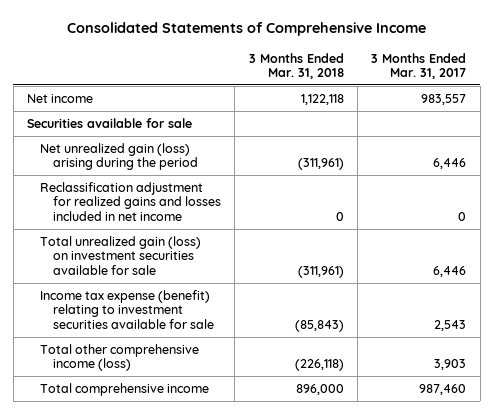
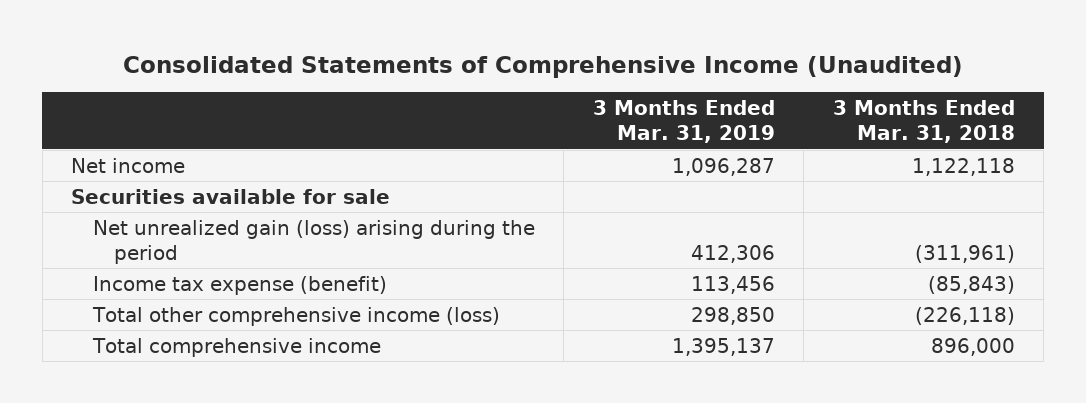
[66,22,426,37] Consolidated Statements of Comprehensive Income -> [123,55,964,78] Consolidated Statements of Comprehensive Income (Unaudited)
[371,52,467,80] 3 Months Ended Mar. 31, 2017 -> none
none -> [592,99,775,144] 3 Months Ended Mar. 31, 2019
[40,181,222,222] Reclassification adjustment for realized gains and losses included in net income -> none
[40,235,202,276] Total unrealized gain (loss) on investment securities available for sale -> none
[40,289,215,330] Income tax expense (benefit) relating to investment securities available for sale -> [92,275,387,295] Income tax expense (benefit)

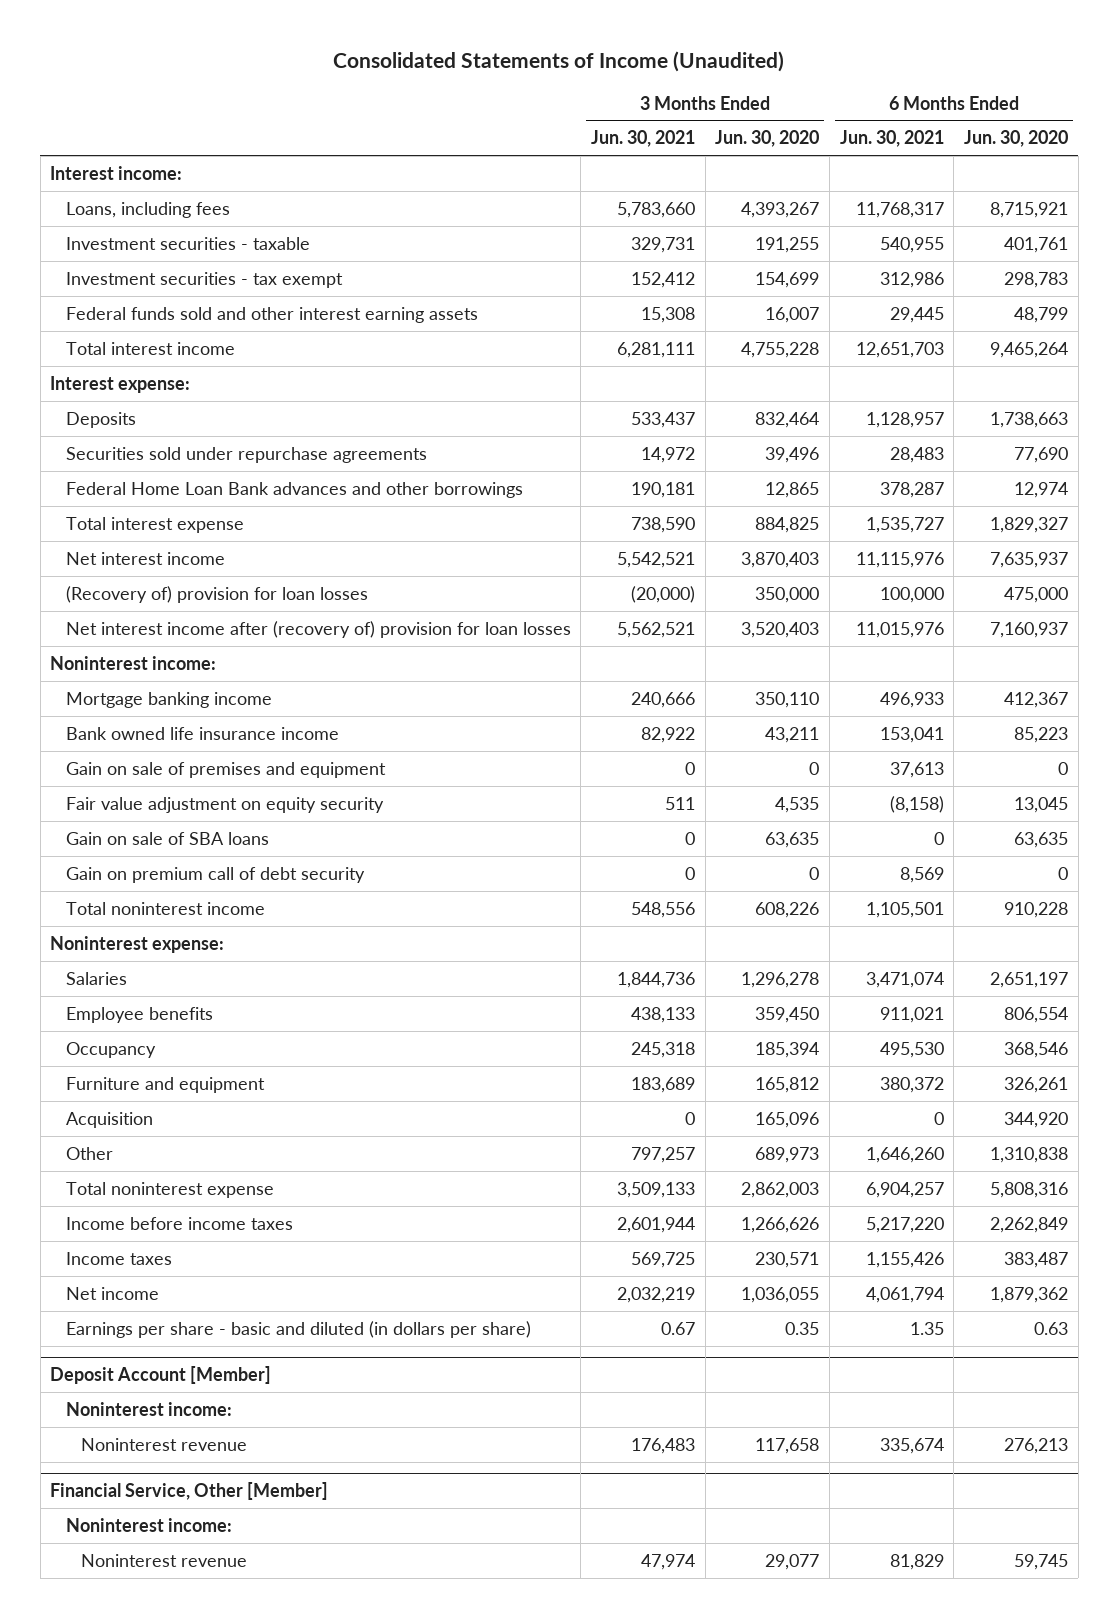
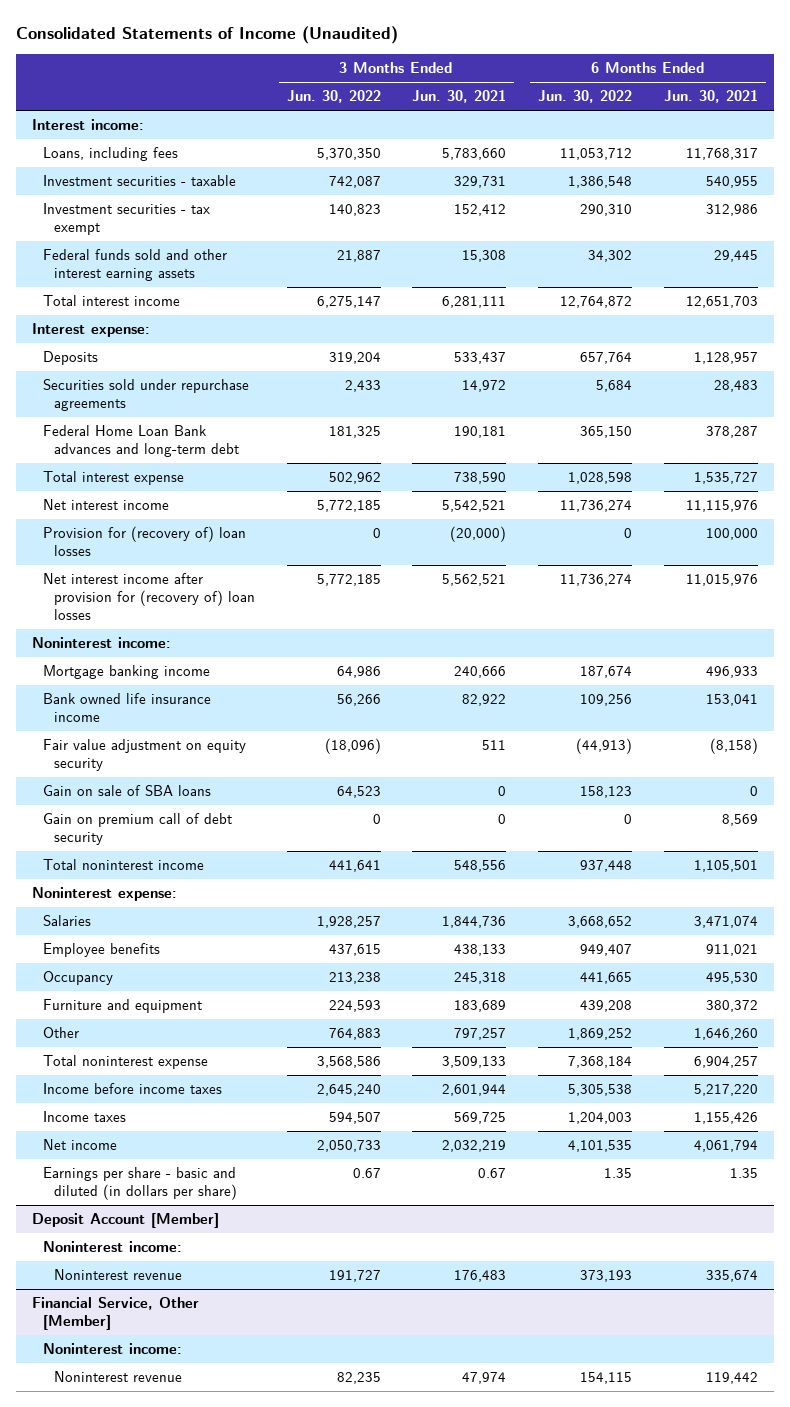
[715,130,820,148] Jun. 30, 2020 -> none
[964,130,1069,148] Jun. 30, 2020 -> none
none -> [286,90,381,104] Jun. 30, 2022
none -> [538,90,633,104] Jun. 30, 2022
[65,481,523,498] Federal Home Loan Bank advances and other borrowings -> [43,425,239,458] Federal Home Loan Bank advances and long-term debt
[65,585,368,603] (Recovery of) provision for loan losses -> [43,526,247,557] Provision for (recovery of) loan losses
[65,620,571,638] Net interest income after (recovery of) provision for loan losses -> [43,573,255,621] Net interest income after provision for (recovery of) loan losses
[65,761,386,778] Gain on sale of premises and equipment -> none
[65,1111,153,1128] Acquisition -> none
[889,1553,944,1570] 81,829 -> [705,1372,758,1385] 119,442

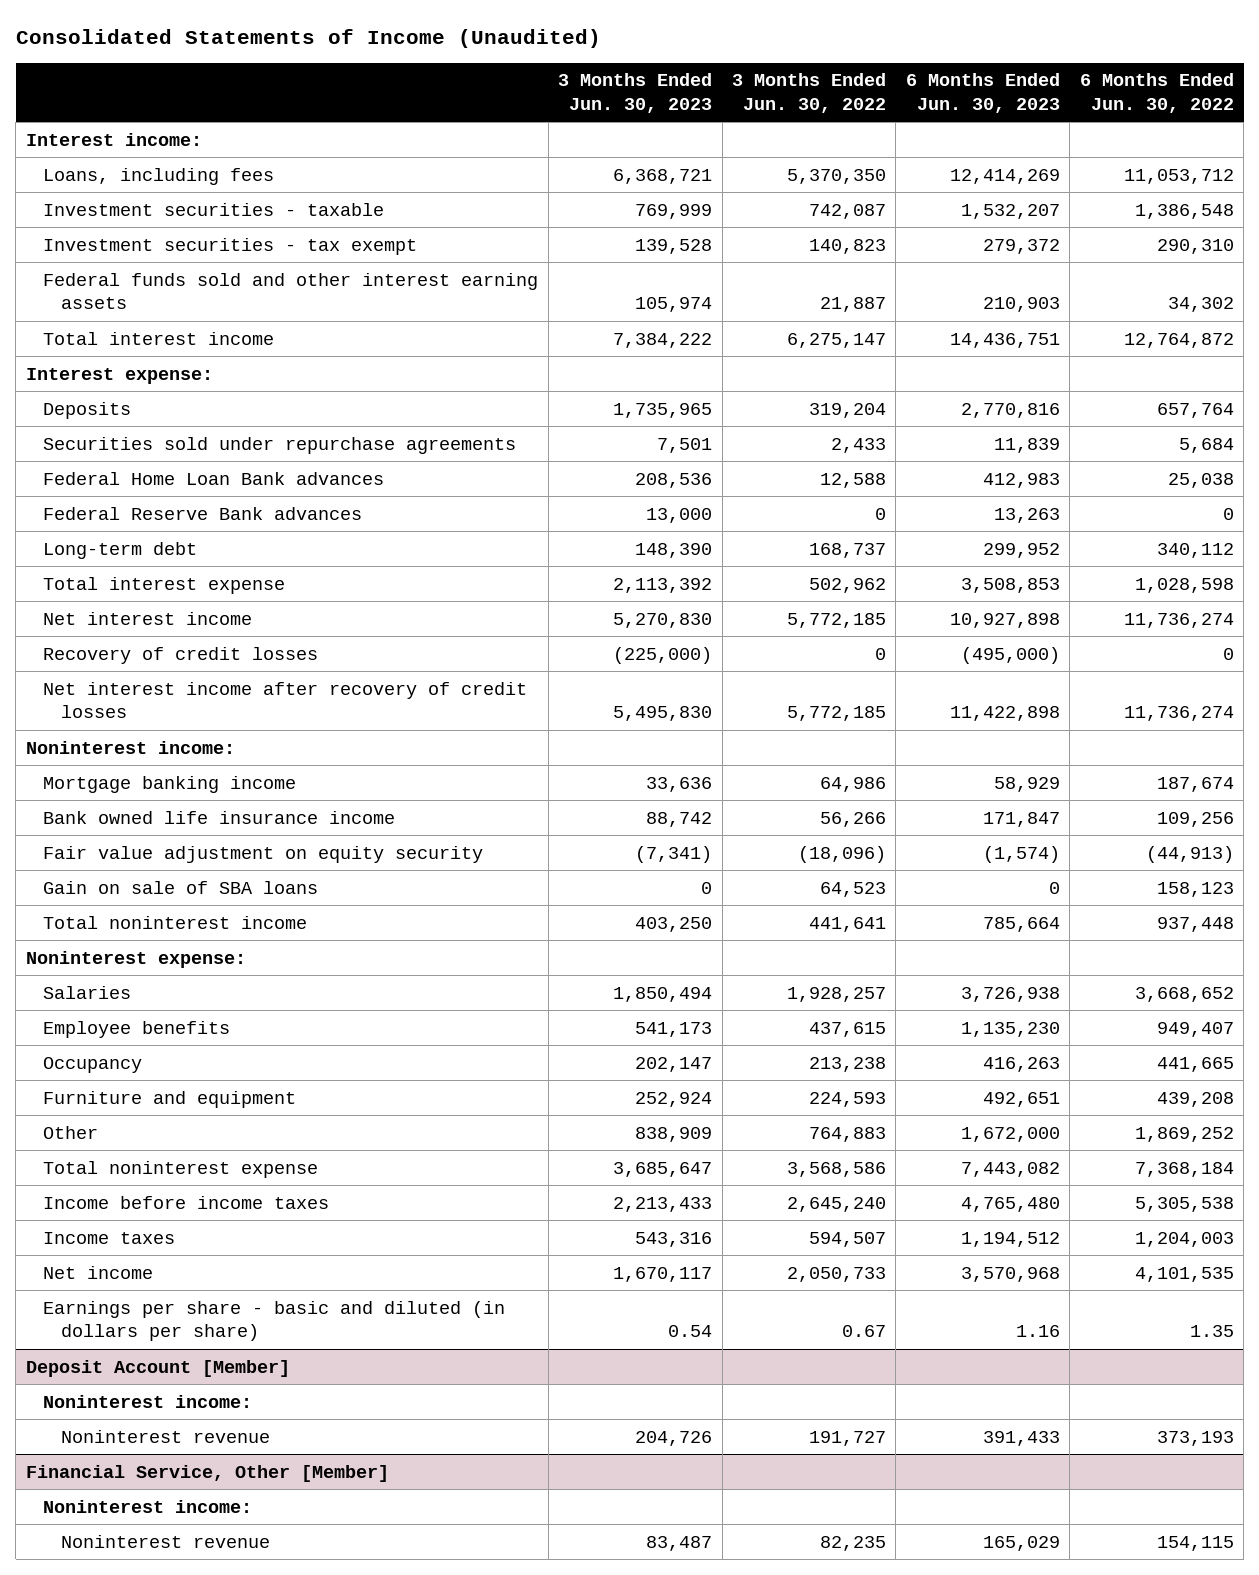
[412,90,507,104] Jun. 30, 2021 -> none
[663,90,758,104] Jun. 30, 2021 -> none
none -> [558,73,713,113] 3 Months Ended Jun. 30, 2023
none -> [905,73,1060,113] 6 Months Ended Jun. 30, 2023
none -> [43,471,385,485] Federal Home Loan Bank advances
[43,425,239,458] Federal Home Loan Bank advances and long-term debt -> [43,506,363,520] Federal Reserve Bank advances
[328,426,381,439] 181,325 -> [875,507,887,520] 0
[580,426,633,439] 365,150 -> [1222,507,1234,520] 0
none -> [43,541,198,559] Long-term debt
[43,526,247,557] Provision for (recovery of) loan losses -> none
none -> [43,646,319,664] Recovery of credit losses
[43,573,255,621] Net interest income after provision for (recovery of) loan losses -> [43,681,528,719] Net interest income after recovery of credit losses
[43,813,233,846] Gain on premium call of debt security -> none

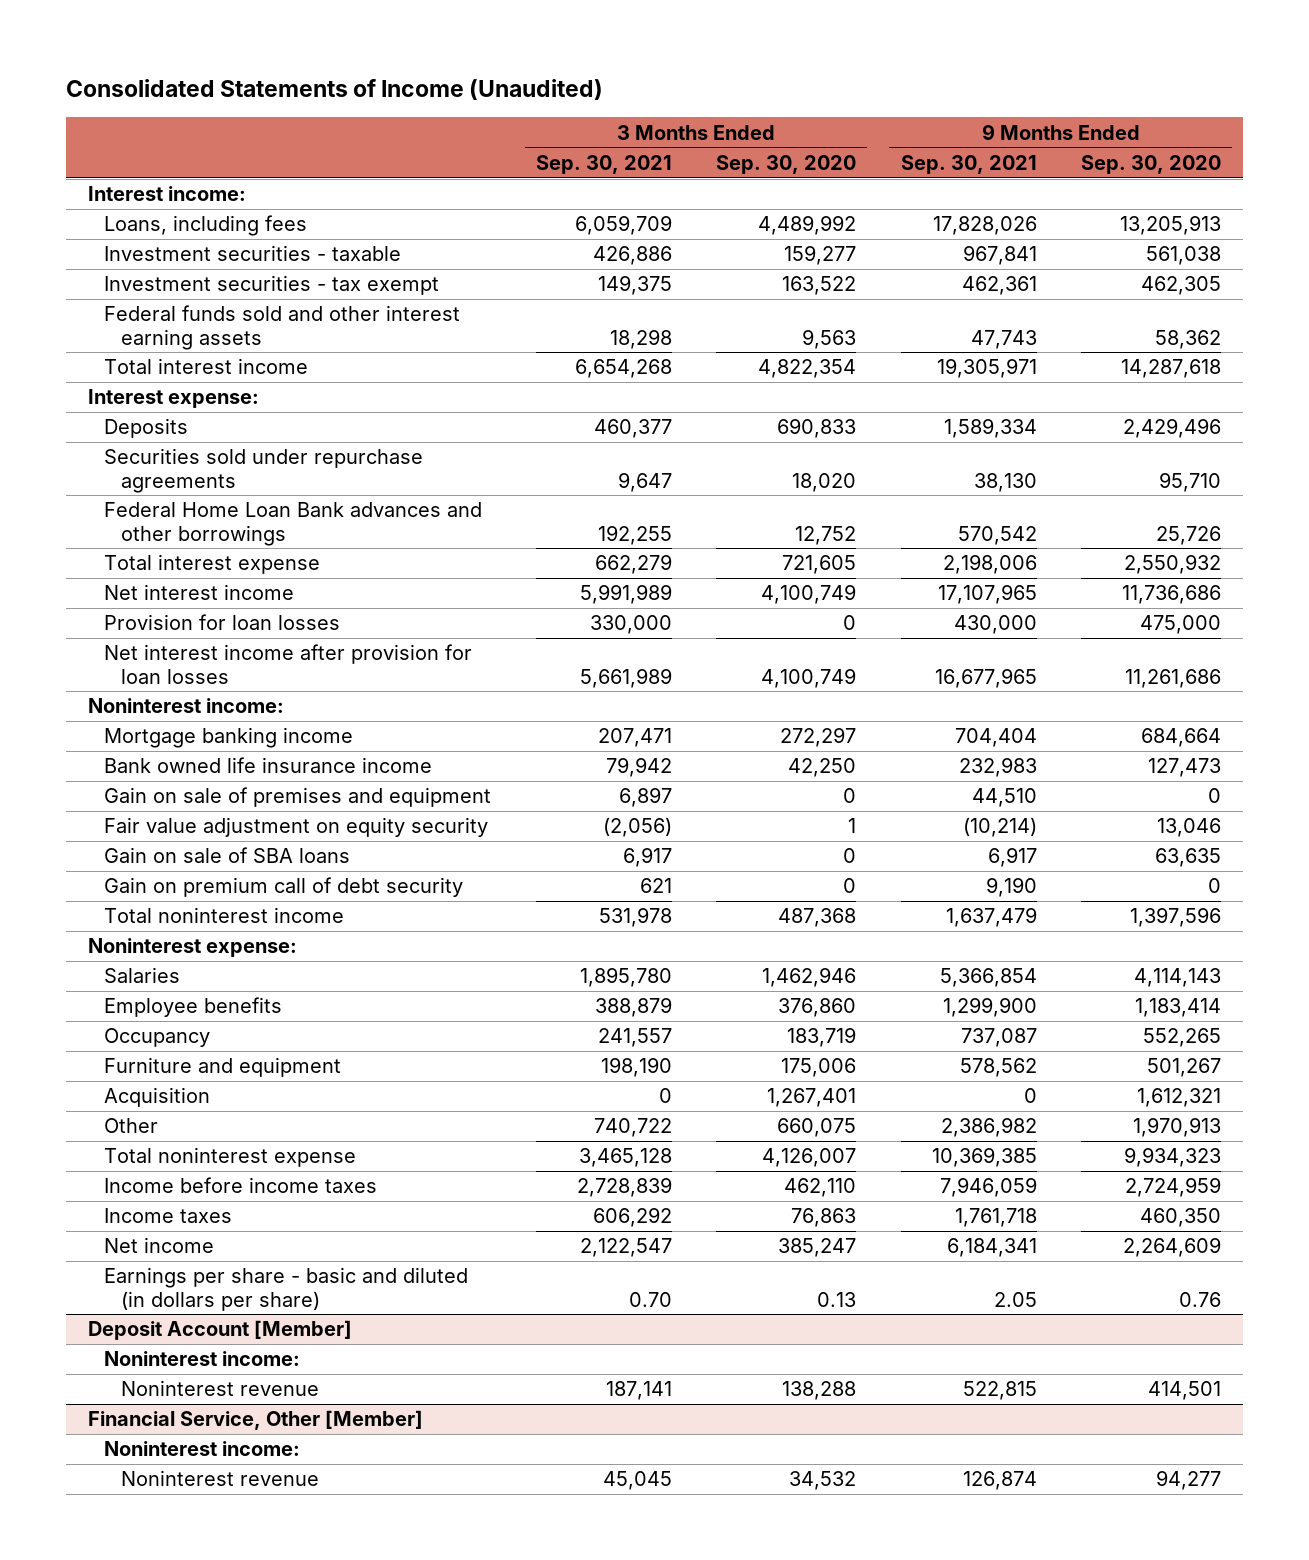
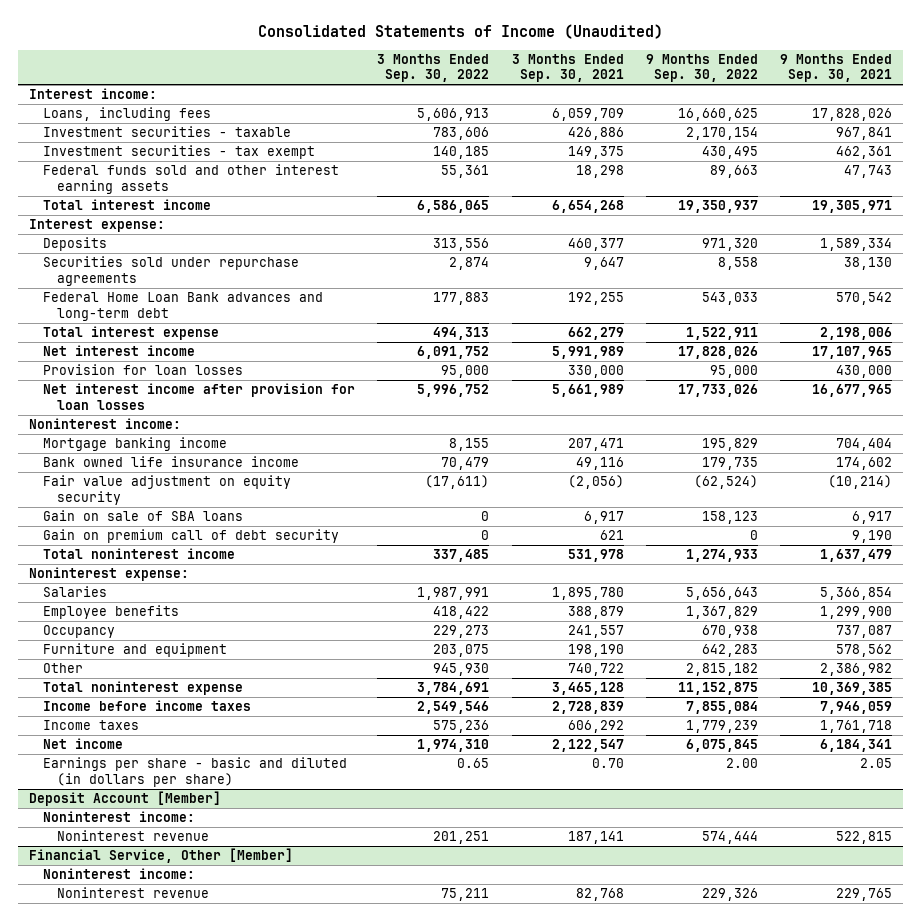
[716,154,857,174] Sep. 30, 2020 -> none
[1080,154,1221,174] Sep. 30, 2020 -> none
none -> [377,53,490,83] 3 Months Ended Sep. 30, 2022
none -> [645,53,758,83] 9 Months Ended Sep. 30, 2022
[104,502,483,546] Federal Home Loan Bank advances and other borrowings -> [42,292,323,321] Federal Home Loan Bank advances and long-term debt
[104,787,492,808] Gain on sale of premises and equipment -> none
[605,757,672,778] 79,942 -> [575,457,624,471] 49,116
[958,757,1037,778] 232,983 -> [836,457,893,471] 174,602
[104,1087,211,1108] Acquisition -> none
[602,1471,672,1491] 45,045 -> [575,888,624,902] 82,768
[962,1471,1037,1491] 126,874 -> [836,888,893,902] 229,765

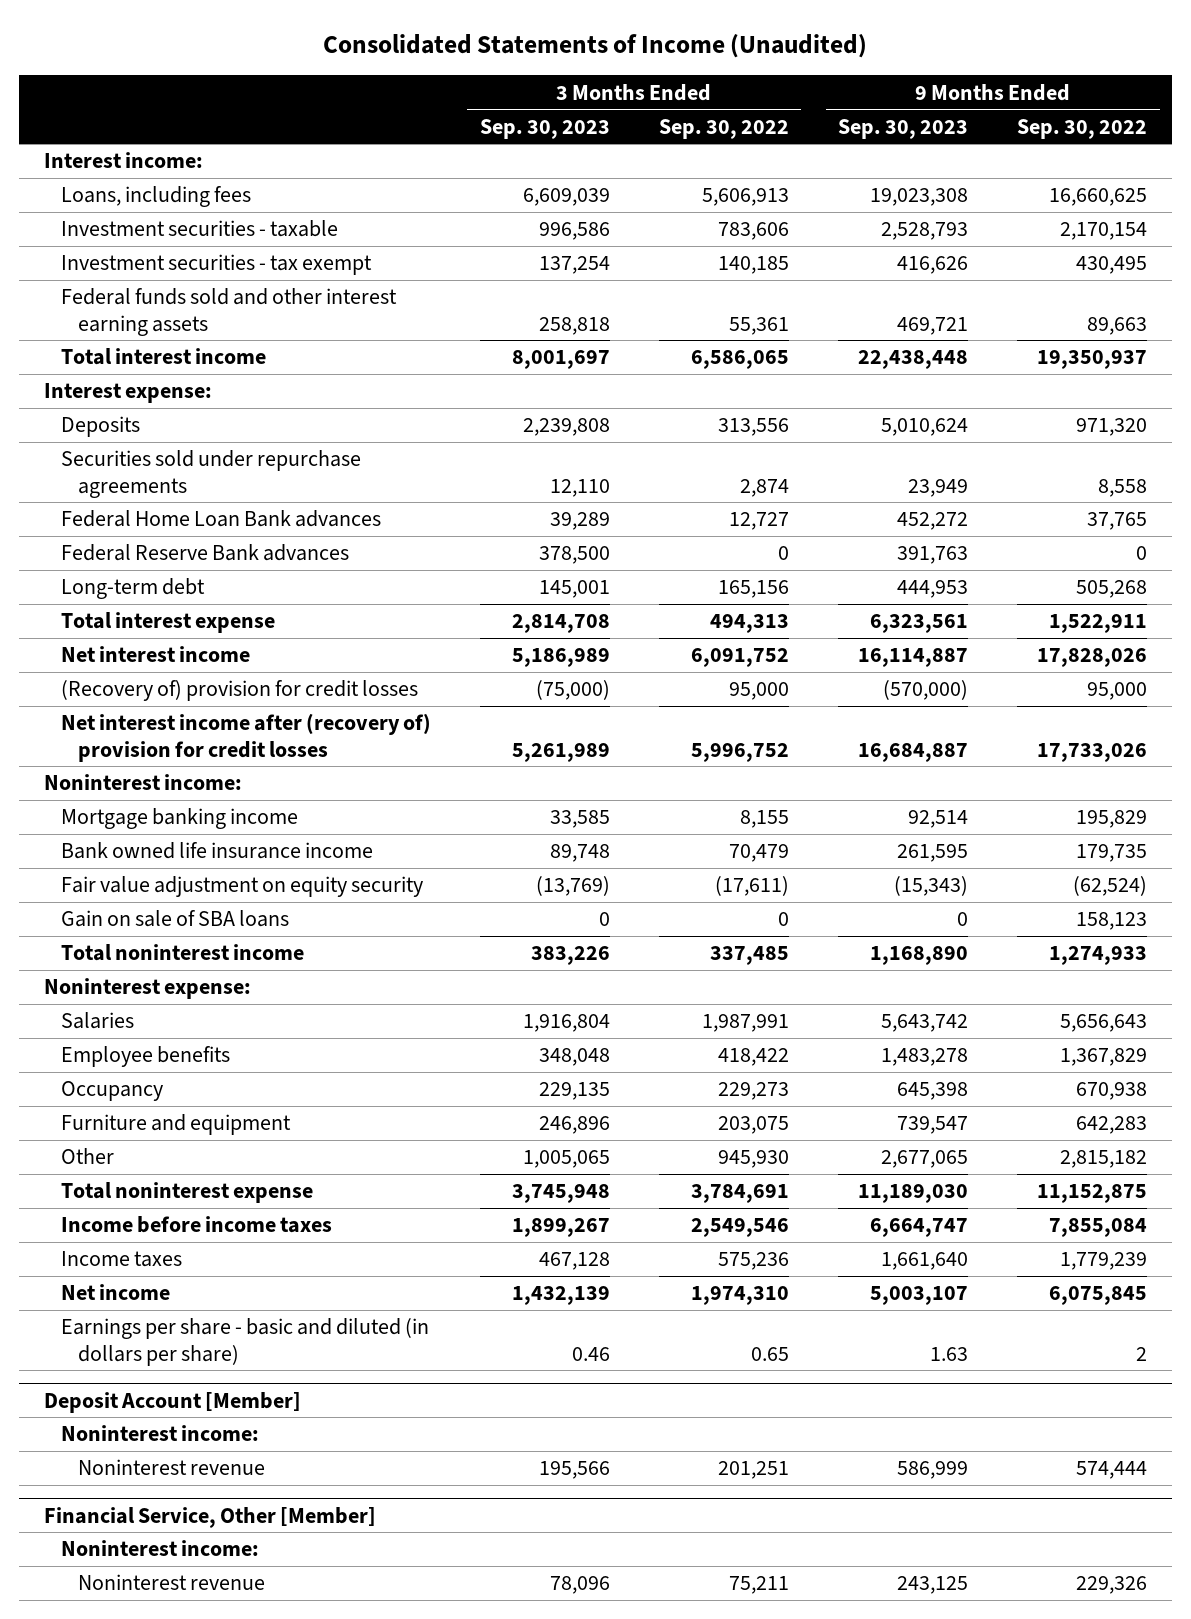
[511,53,624,83] 3 Months Ended Sep. 30, 2021 -> none
[780,53,893,83] 9 Months Ended Sep. 30, 2021 -> none
none -> [479,118,610,139] Sep. 30, 2023
none -> [838,118,969,139] Sep. 30, 2023
none -> [60,510,381,528] Federal Home Loan Bank advances
[42,292,323,321] Federal Home Loan Bank advances and long-term debt -> [60,544,349,562] Federal Reserve Bank advances
[433,292,490,306] 177,883 -> [777,546,789,561] 0
[701,292,758,306] 543,033 -> [1136,546,1148,561] 0
none -> [60,578,205,600] Long-term debt
[42,364,243,376] Provision for loan losses -> [60,680,418,702] (Recovery of) provision for credit losses
[42,383,355,410] Net interest income after provision for loan losses -> [60,713,431,762] Net interest income after (recovery of) provision for credit losses
[42,529,339,544] Gain on premium call of debt security -> none
[725,758,758,769] 2.00 -> [1136,1346,1148,1361] 2

